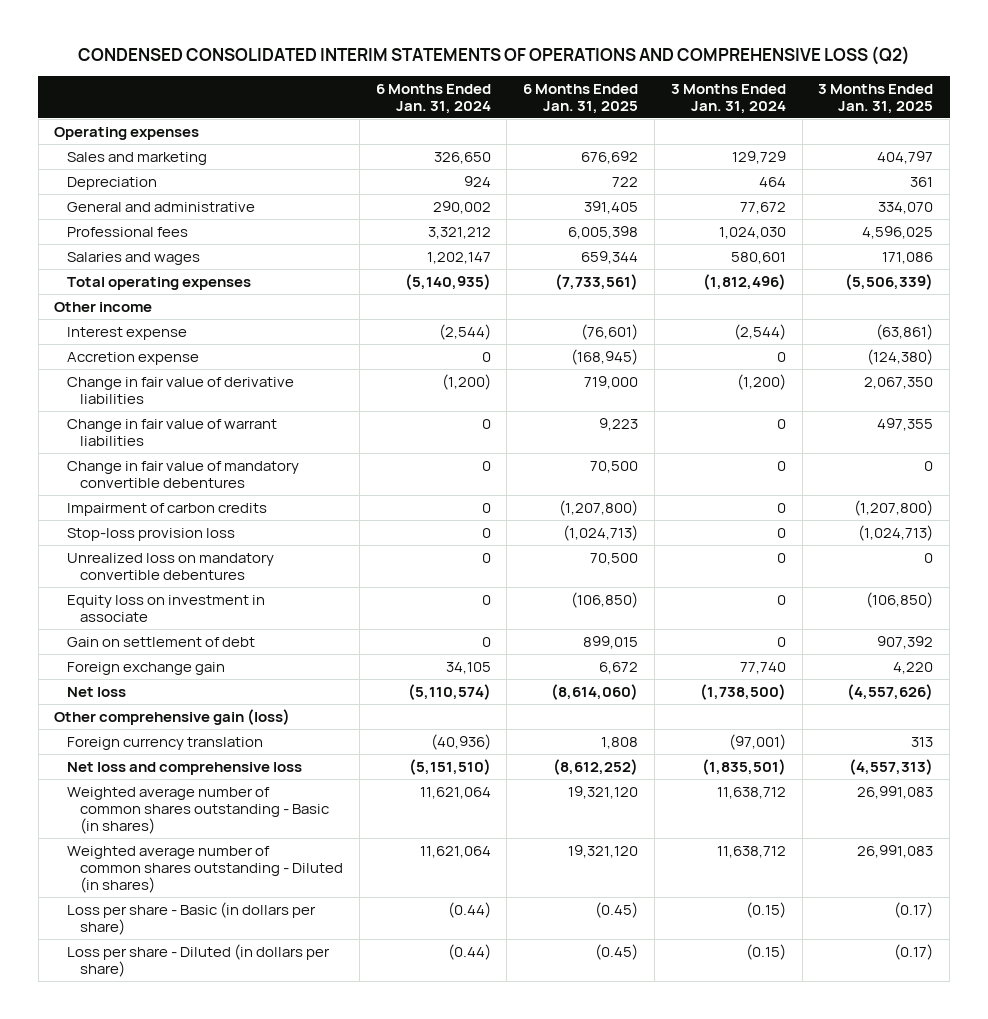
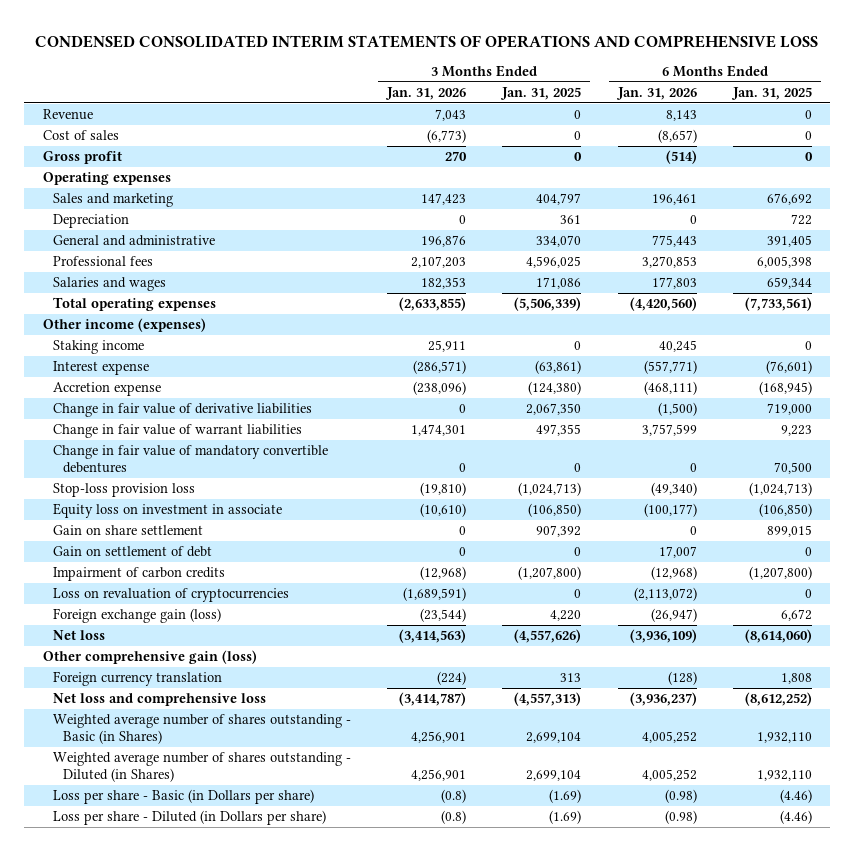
[77,46,910,66] CONDENSED CONSOLIDATED INTERIM STATEMENTS OF OPERATIONS AND COMPREHENSIVE LOSS (Q2) -> [35,34,819,48] CONDENSED CONSOLIDATED INTERIM STATEMENTS OF OPERATIONS AND COMPREHENSIVE LOSS
[375,83,491,114] 6 Months Ended Jan. 31, 2024 -> none
[670,83,786,114] 3 Months Ended Jan. 31, 2024 -> none
none -> [385,86,467,100] Jan. 31, 2026
none -> [615,86,697,100] Jan. 31, 2026
none -> [42,109,93,121] Revenue
none -> [42,130,119,141] Cost of sales
none -> [42,151,122,165] Gross profit
[54,301,153,312] Other income -> [42,318,206,333] Other income (expenses)
none -> [52,340,144,355] Staking income
[67,552,275,580] Unrealized loss on mandatory convertible debentures -> none
none -> [52,525,203,536] Gain on share settlement
[583,635,639,649] 899,015 -> [805,547,813,557] 0
[877,635,934,649] 907,392 -> [574,547,582,557] 0
[67,502,268,516] Impairment of carbon credits -> [52,567,225,582] Impairment of carbon credits
none -> [52,588,289,603] Loss on revaluation of cryptocurrencies
[67,661,226,675] Foreign exchange gain -> [52,608,221,624] Foreign exchange gain (loss)
[67,786,329,834] Weighted average number of common shares outstanding - Basic (in shares) -> [52,714,351,744] Weighted average number of shares outstanding - Basic (in Shares)
[568,785,639,799] 19,321,120 -> [757,731,813,743] 1,932,110
[857,785,934,799] 26,991,083 -> [526,731,582,743] 2,699,104
[67,845,343,893] Weighted average number of common shares outstanding - Diluted (in shares) -> [52,752,351,782] Weighted average number of shares outstanding - Diluted (in Shares)
[568,844,639,858] 19,321,120 -> [757,769,813,781] 1,932,110
[857,844,934,858] 26,991,083 -> [526,769,582,781] 2,699,104
[67,901,317,935] Loss per share - Basic (in dollars per share) -> [52,789,314,805] Loss per share - Basic (in Dollars per share)
[595,901,639,918] (0.45) -> [780,789,813,804] (4.46)
[894,901,934,918] (0.17) -> [549,789,582,804] (1.69)
[67,943,331,977] Loss per share - Diluted (in dollars per share) -> [52,810,326,826] Loss per share - Diluted (in Dollars per share)
[595,943,639,960] (0.45) -> [780,810,813,825] (4.46)
[894,943,934,960] (0.17) -> [549,810,582,825] (1.69)

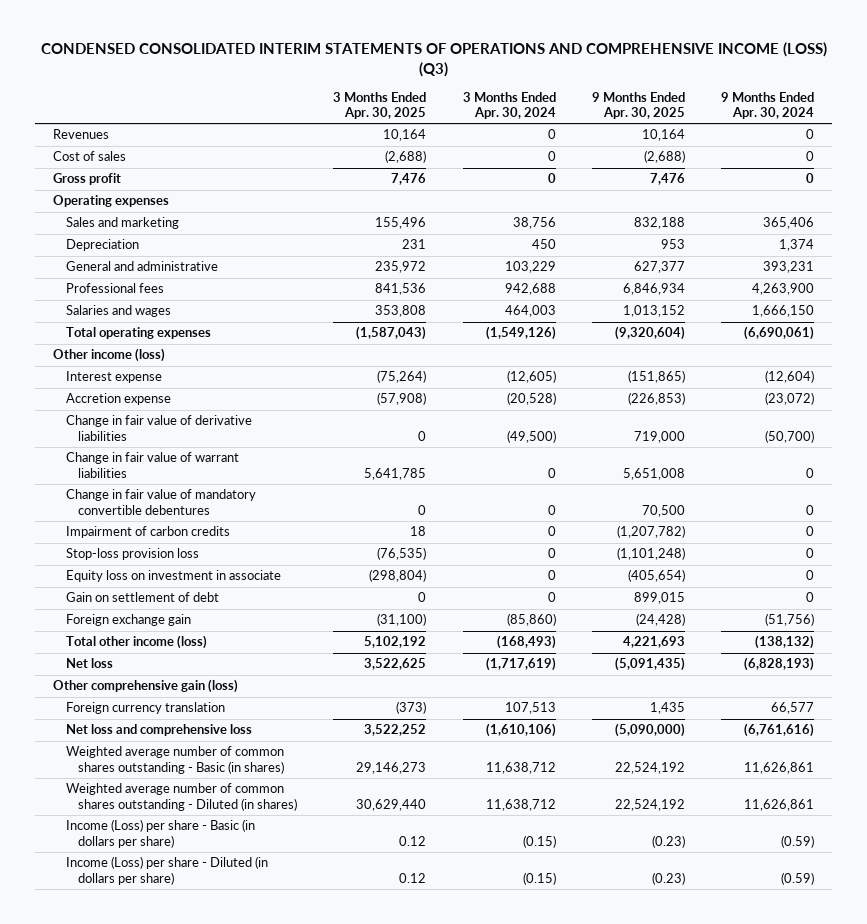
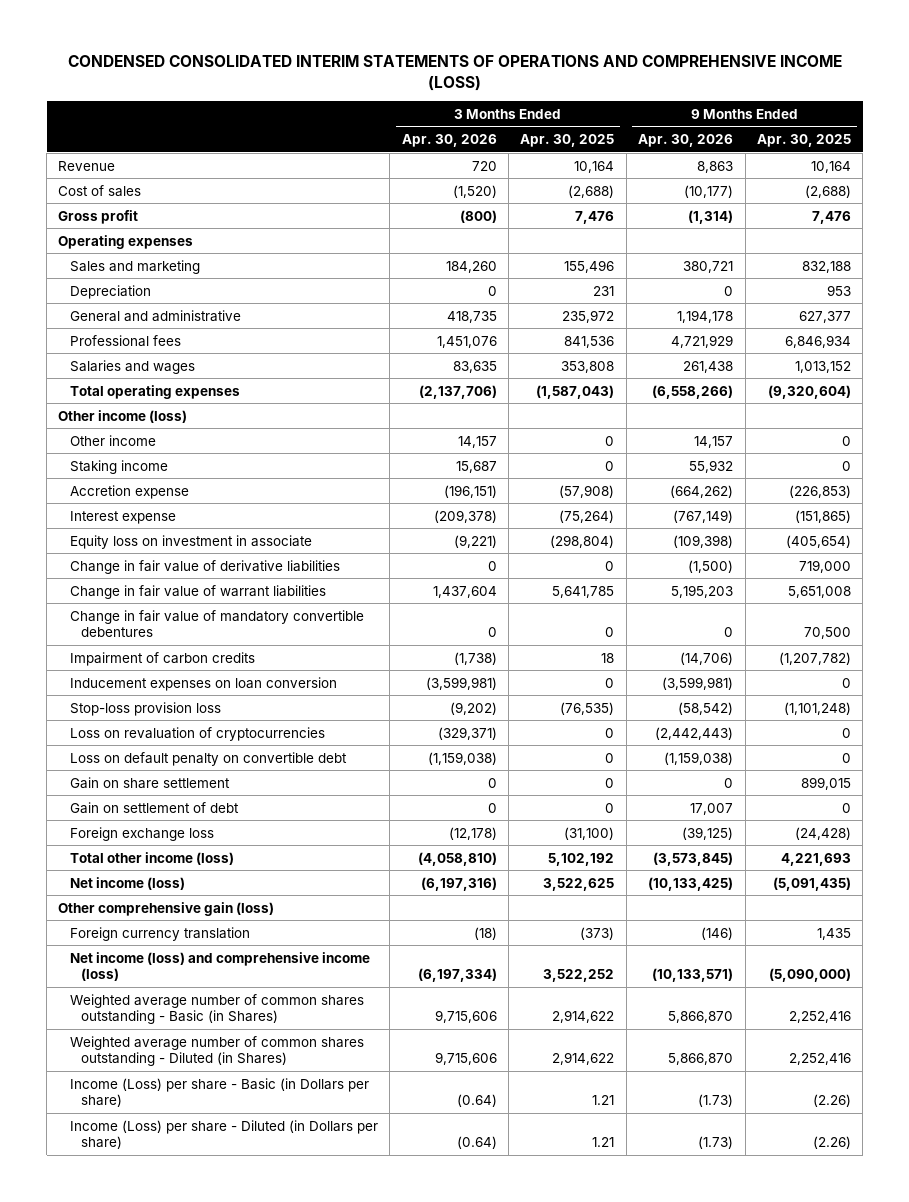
[40,42,827,77] CONDENSED CONSOLIDATED INTERIM STATEMENTS OF OPERATIONS AND COMPREHENSIVE INCOME (LOSS) (Q3) -> [67,55,842,92] CONDENSED CONSOLIDATED INTERIM STATEMENTS OF OPERATIONS AND COMPREHENSIVE INCOME (LOSS)
[462,91,556,120] 3 Months Ended Apr. 30, 2024 -> none
[720,91,814,120] 9 Months Ended Apr. 30, 2024 -> none
none -> [401,134,497,148] Apr. 30, 2026
none -> [638,134,734,148] Apr. 30, 2026
[53,129,110,140] Revenues -> [58,160,116,171] Revenue
none -> [69,434,156,446] Other income
none -> [69,459,168,474] Staking income
[65,371,162,384] Interest expense -> [69,510,176,524] Interest expense
[65,570,281,583] Equity loss on investment in associate -> [69,534,312,549] Equity loss on investment in associate
none -> [69,676,337,691] Inducement expenses on loan conversion
none -> [69,726,325,741] Loss on revaluation of cryptocurrencies
none -> [69,751,347,766] Loss on default penalty on convertible debt
none -> [69,776,230,789] Gain on share settlement
[633,592,685,605] 899,015 -> [841,802,851,813] 0
[65,614,191,627] Foreign exchange gain -> [69,826,214,841] Foreign exchange loss
[65,658,113,669] Net loss -> [69,876,185,890] Net income (loss)
[65,724,252,737] Net loss and comprehensive loss -> [69,951,370,981] Net income (loss) and comprehensive income (loss)
[65,746,285,774] Weighted average number of common shares outstanding - Basic (in shares) -> [69,993,364,1024] Weighted average number of common shares outstanding - Basic (in Shares)
[356,761,427,774] 29,146,273 -> [552,1009,615,1023] 2,914,622
[614,761,685,774] 22,524,192 -> [788,1010,851,1023] 2,252,416
[65,783,298,811] Weighted average number of common shares outstanding - Diluted (in shares) -> [69,1035,364,1066] Weighted average number of common shares outstanding - Diluted (in Shares)
[356,798,427,811] 30,629,440 -> [552,1051,615,1065] 2,914,622
[614,798,685,811] 22,524,192 -> [788,1052,851,1065] 2,252,416
[65,819,255,848] Income (Loss) per share - Basic (in dollars per share) -> [69,1077,369,1107] Income (Loss) per share - Basic (in Dollars per share)
[399,835,427,846] 0.12 -> [592,1094,615,1105] 1.21
[651,834,685,848] (0.23) -> [812,1093,851,1107] (2.26)
[65,856,268,885] Income (Loss) per share - Diluted (in dollars per share) -> [69,1119,378,1149] Income (Loss) per share - Diluted (in Dollars per share)
[399,872,427,883] 0.12 -> [592,1136,615,1147] 1.21
[651,871,685,885] (0.23) -> [812,1135,851,1149] (2.26)

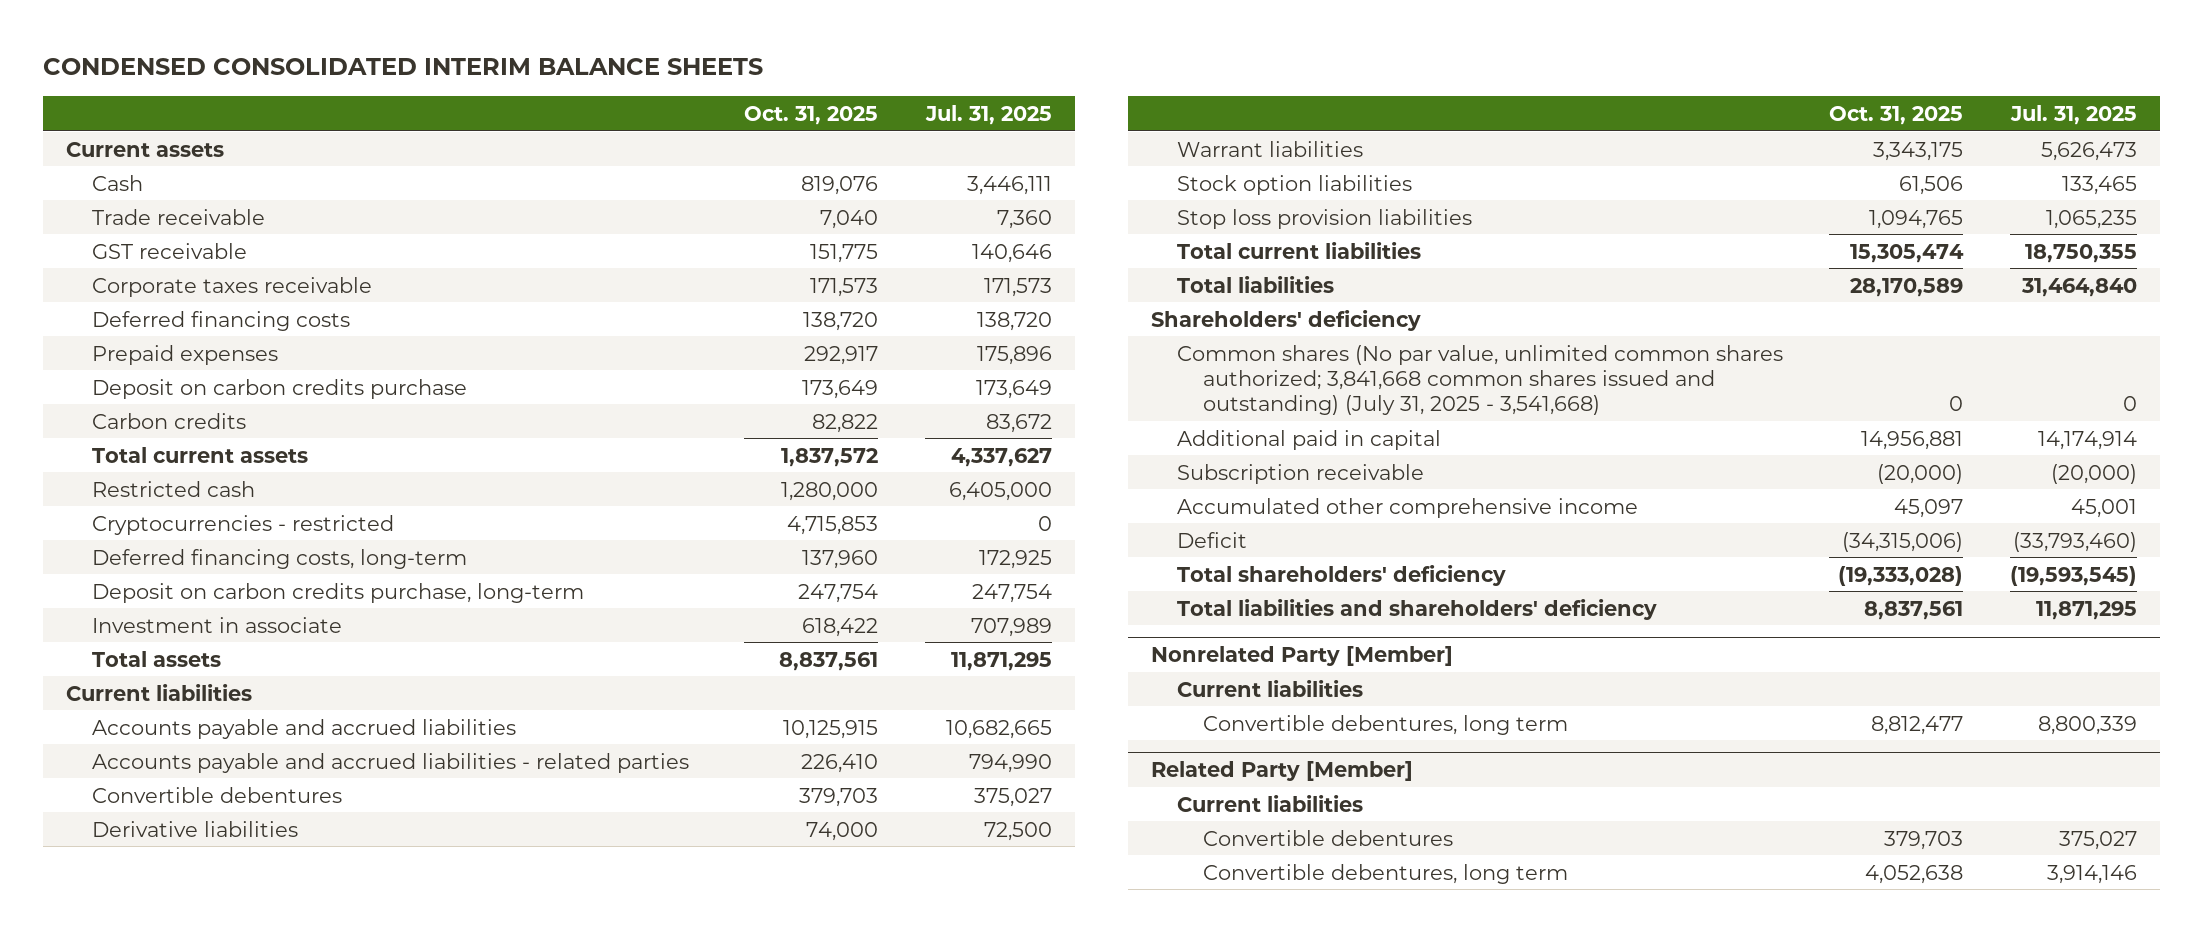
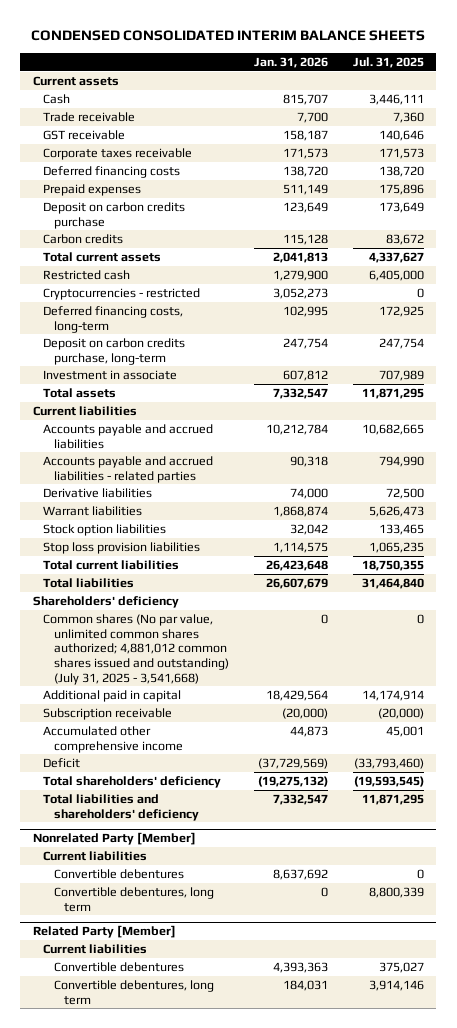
[744,105,879,125] Oct. 31, 2025 -> none
none -> [253,56,328,68] Jan. 31, 2026
[91,786,342,803] Convertible debentures -> none
[1176,344,1783,416] Common shares (No par value, unlimited common shares authorized; 3,841,668 common shares issued and outstanding) (July 31, 2025 - 3,541,668) -> [43,614,229,685] Common shares (No par value, unlimited common shares authorized; 4,881,012 common shares issued and outstanding) (July 31, 2025 - 3,541,668)
none -> [53,869,184,880] Convertible debentures

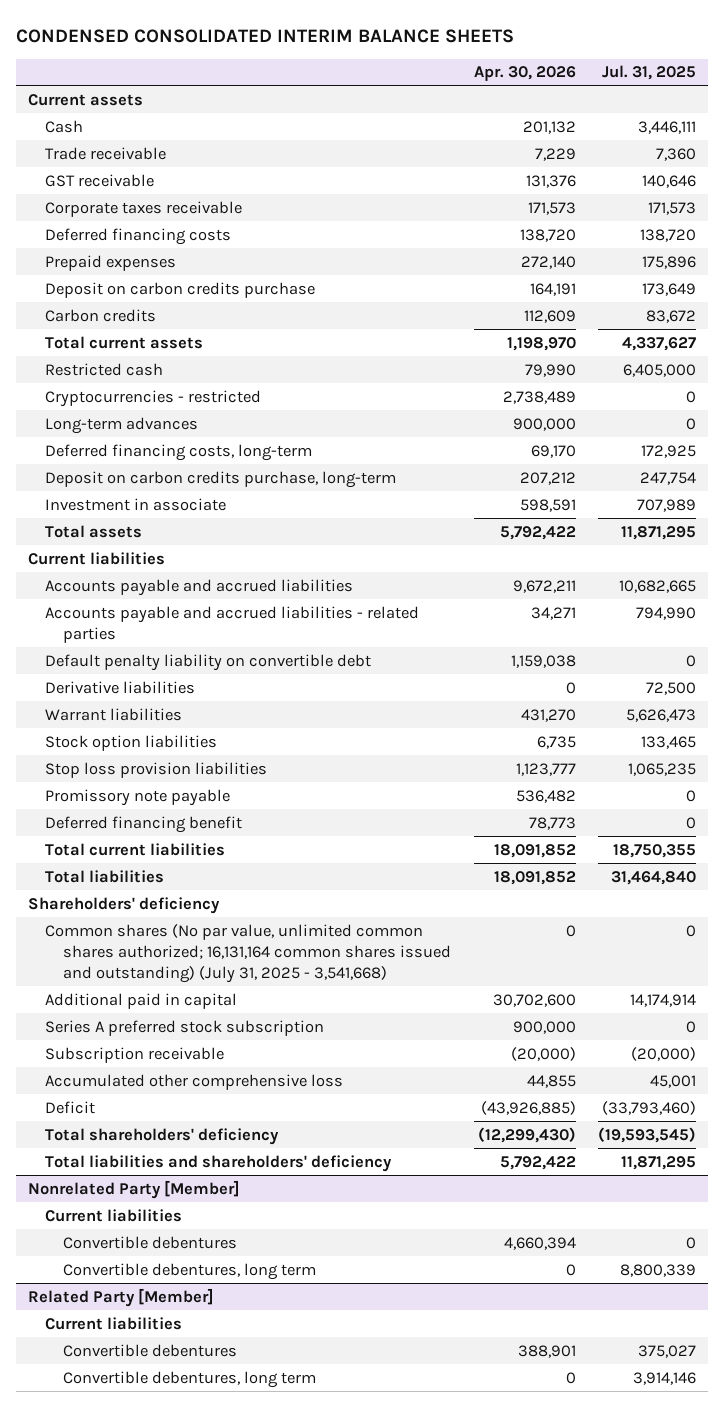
[253,56,328,68] Jan. 31, 2026 -> none
none -> [473,66,576,82] Apr. 30, 2026
none -> [45,416,199,434] Long-term advances
none -> [45,653,372,671] Default penalty liability on convertible debt
none -> [45,788,231,806] Promissory note payable
none -> [45,815,243,833] Deferred financing benefit
[43,614,229,685] Common shares (No par value, unlimited common shares authorized; 4,881,012 common shares issued and outstanding) (July 31, 2025 - 3,541,668) -> [45,923,451,984] Common shares (No par value, unlimited common shares authorized; 16,131,164 common shares issued and outstanding) (July 31, 2025 - 3,541,668)
none -> [45,1019,325,1036] Series A preferred stock subscription
[43,726,183,753] Accumulated other comprehensive income -> [45,1073,344,1090] Accumulated other comprehensive loss

